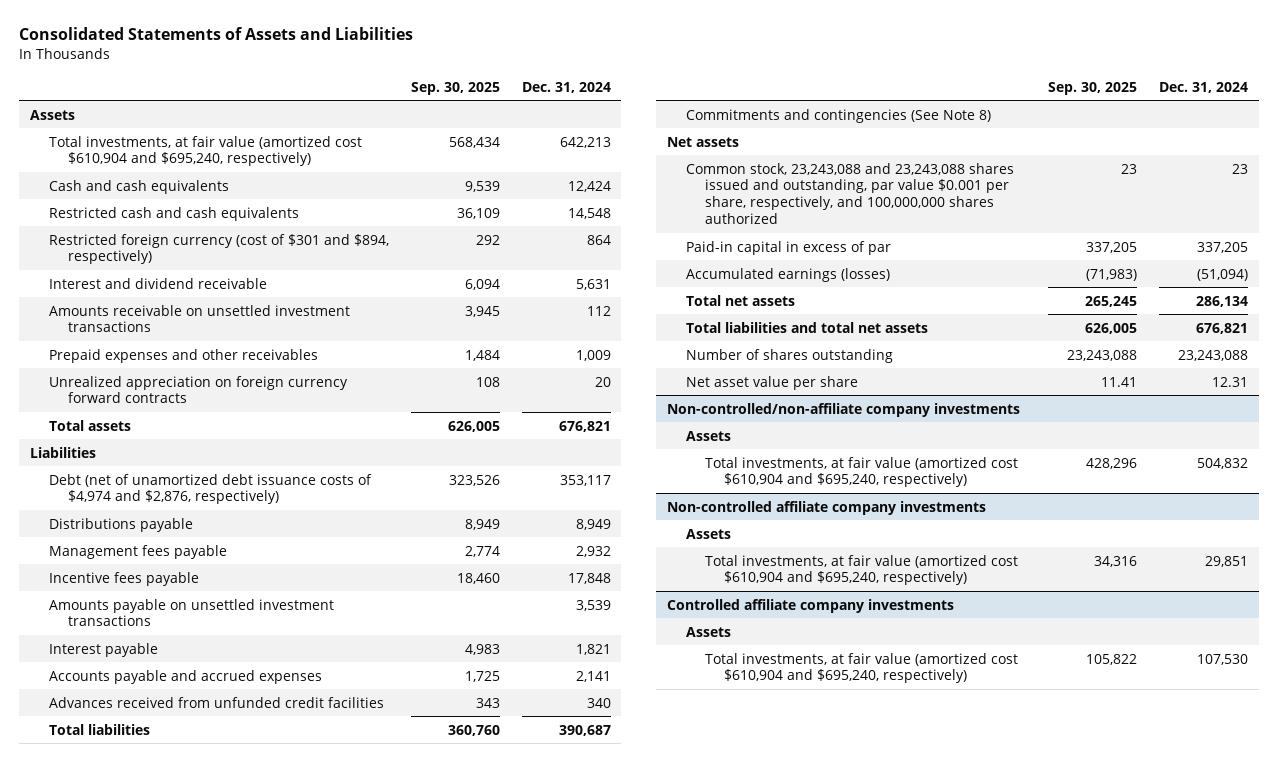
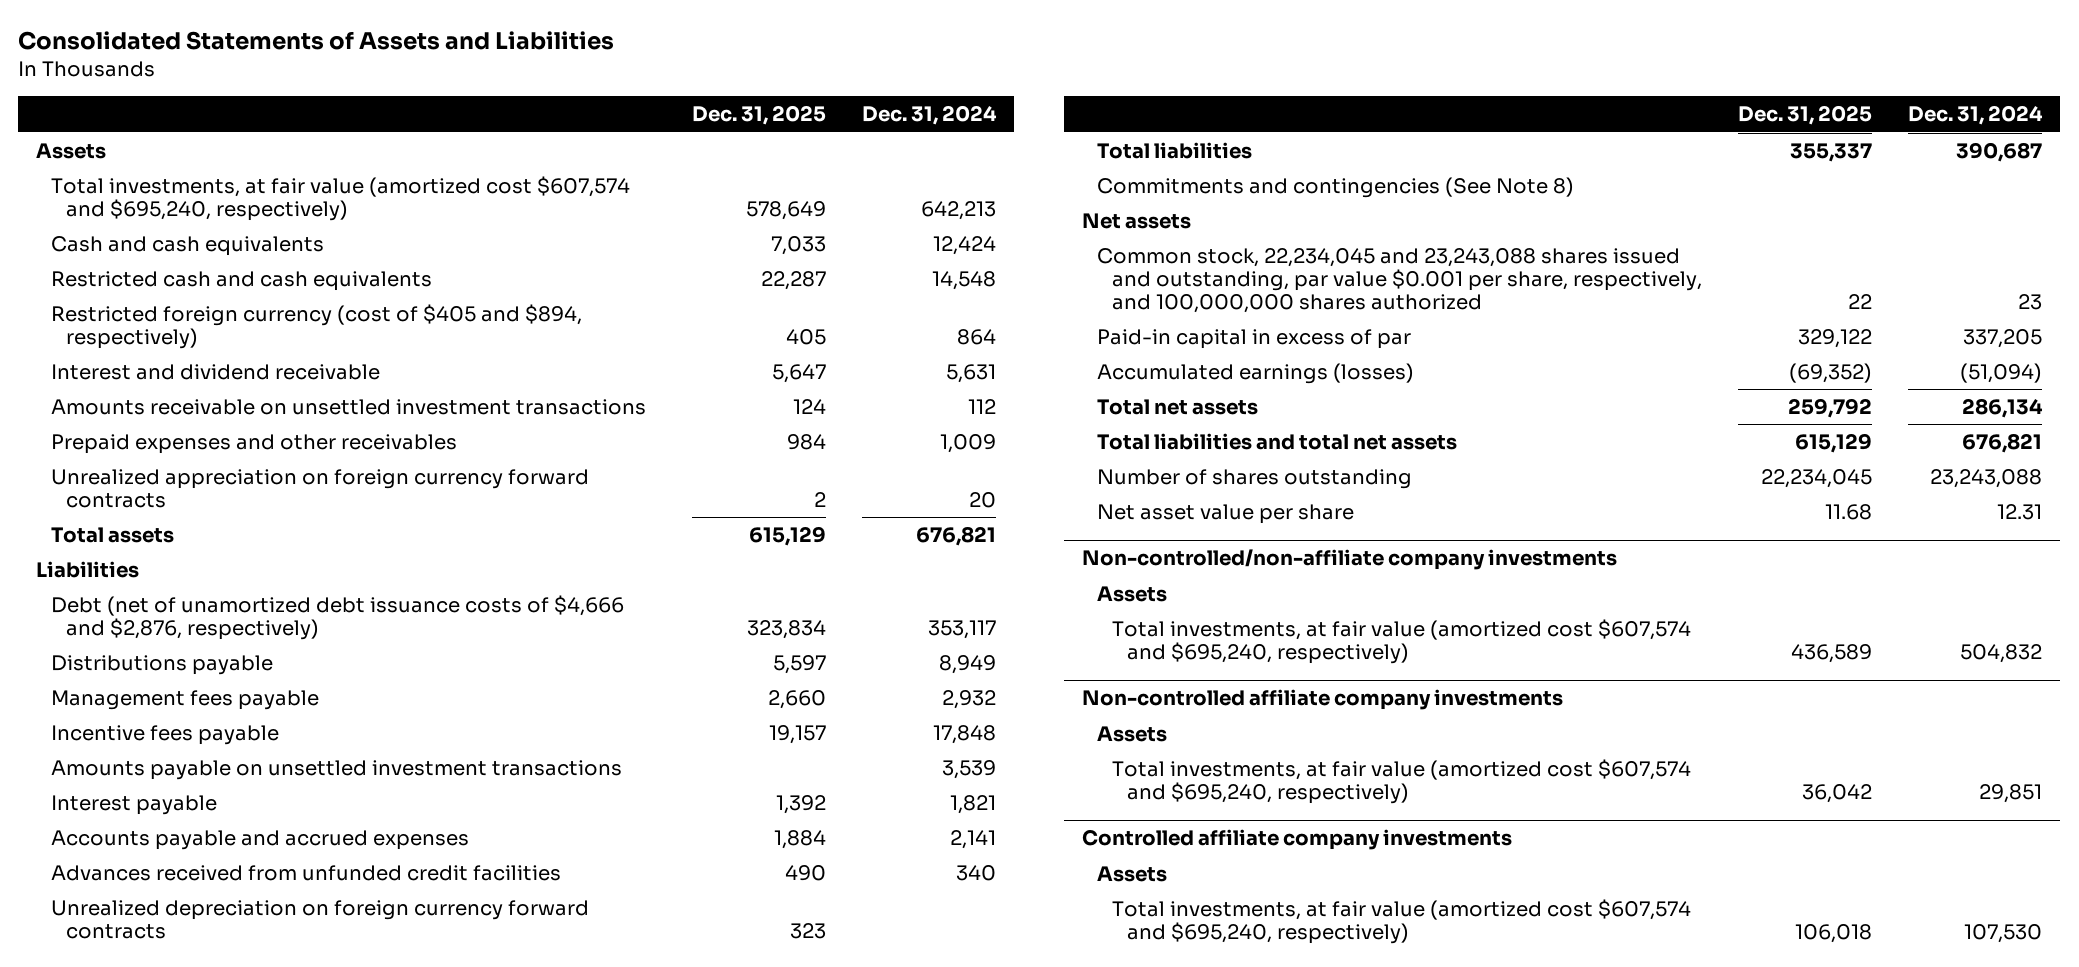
[410,81,500,95] Sep. 30, 2025 -> none
none -> [692,105,827,126] Dec. 31, 2025
[48,135,362,167] Total investments, at fair value (amortized cost $610,904 and $695,240, respectively) -> [51,175,631,221] Total investments, at fair value (amortized cost $607,574 and $695,240, respectively)
[48,233,389,265] Restricted foreign currency (cost of $301 and $894, respectively) -> [51,303,583,349] Restricted foreign currency (cost of $405 and $894, respectively)
[48,473,372,505] Debt (net of unamortized debt issuance costs of $4,974 and $2,876, respectively) -> [51,594,625,640] Debt (net of unamortized debt issuance costs of $4,666 and $2,876, respectively)
none -> [51,899,590,939] Unrealized depreciation on foreign currency forward contracts
[686,162,1015,225] Common stock, 23,243,088 and 23,243,088 shares issued and outstanding, par value $0.001 per share, respectively, and 100,000,000 shares authorized -> [1097,247,1703,313] Common stock, 22,234,045 and 23,243,088 shares issued and outstanding, par value $0.001 per share, respectively, and 100,000,000 shares authorized
[705,456,1019,488] Total investments, at fair value (amortized cost $610,904 and $695,240, respectively) -> [1112,618,1692,664] Total investments, at fair value (amortized cost $607,574 and $695,240, respectively)
[705,554,1019,586] Total investments, at fair value (amortized cost $610,904 and $695,240, respectively) -> [1112,758,1692,804] Total investments, at fair value (amortized cost $607,574 and $695,240, respectively)
[705,652,1019,684] Total investments, at fair value (amortized cost $610,904 and $695,240, respectively) -> [1112,898,1692,944] Total investments, at fair value (amortized cost $607,574 and $695,240, respectively)

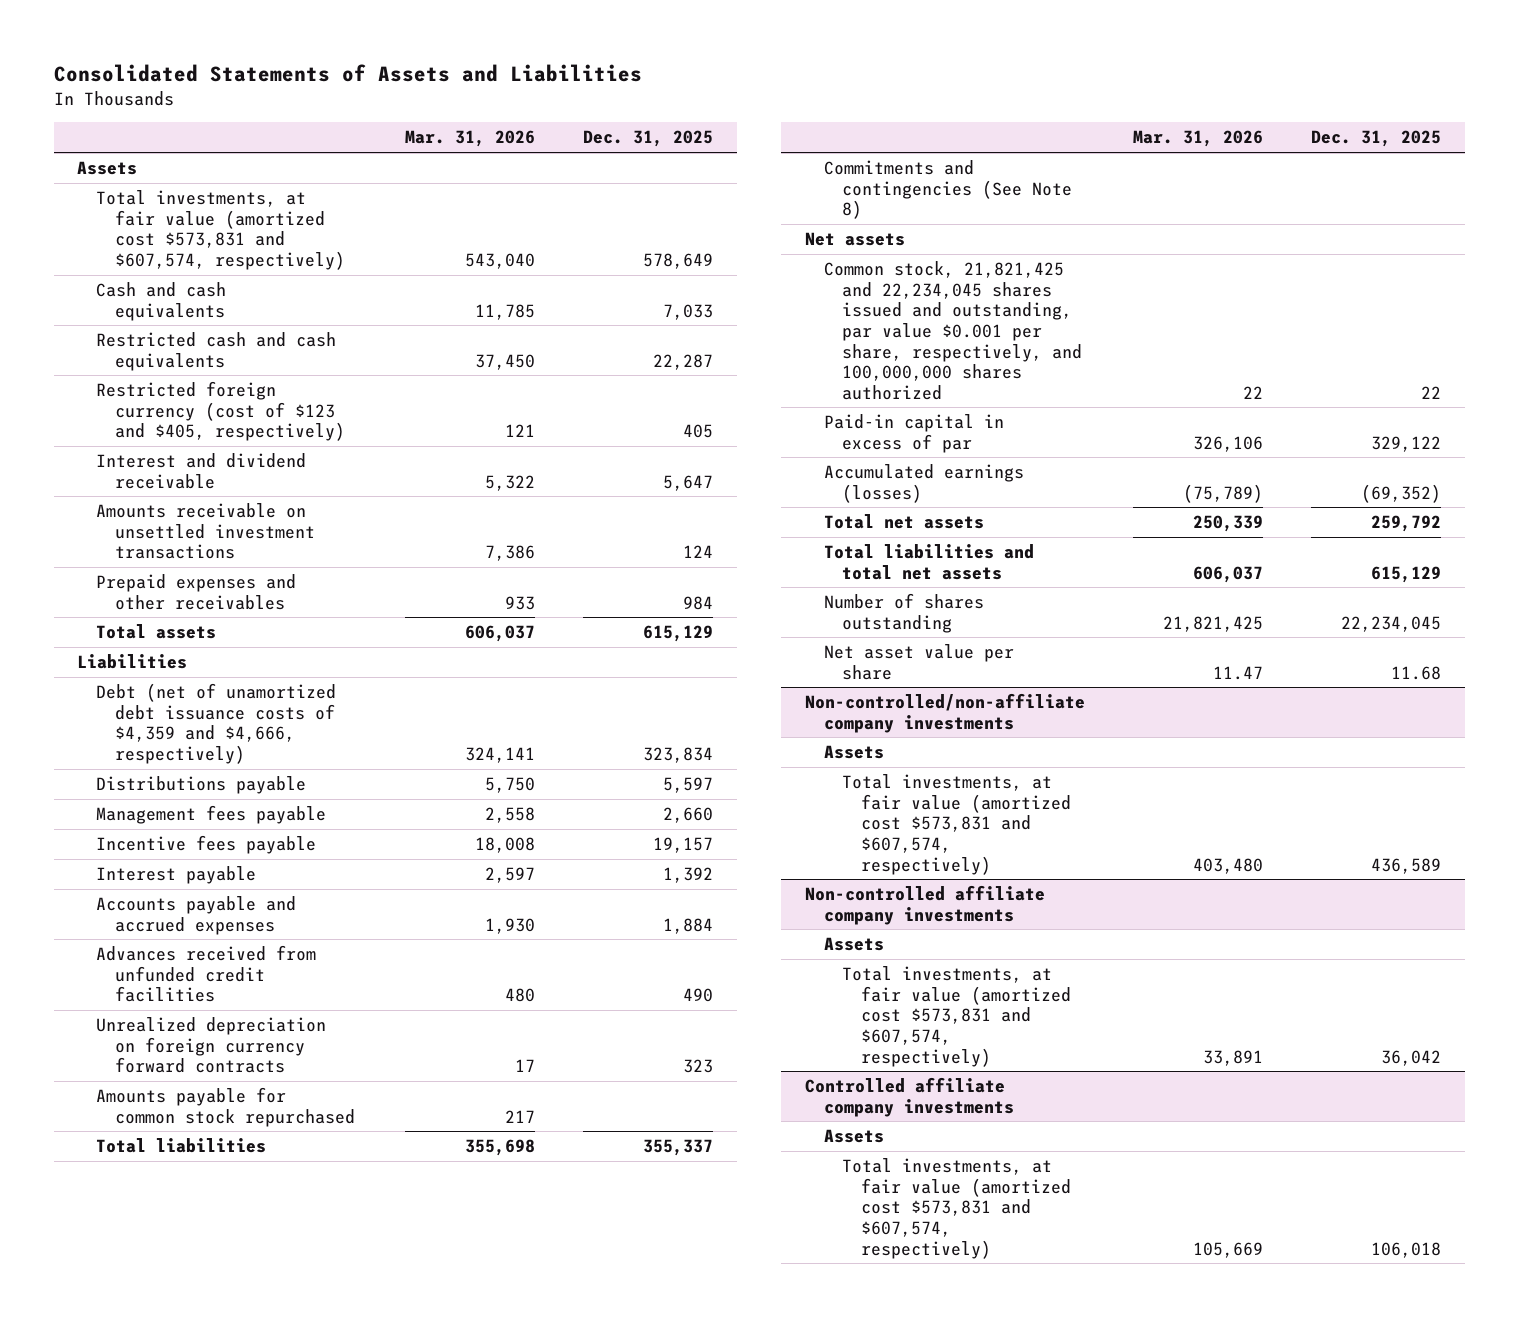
[862,105,998,126] Dec. 31, 2024 -> none
none -> [405,130,536,148] Mar. 31, 2026
[51,175,631,221] Total investments, at fair value (amortized cost $607,574 and $695,240, respectively) -> [96,190,345,270] Total investments, at fair value (amortized cost $573,831 and $607,574, respectively)
[51,303,583,349] Restricted foreign currency (cost of $405 and $894, respectively) -> [96,381,345,442] Restricted foreign currency (cost of $123 and $405, respectively)
[51,468,590,508] Unrealized appreciation on foreign currency forward contracts -> none
[51,594,625,640] Debt (net of unamortized debt issuance costs of $4,666 and $2,876, respectively) -> [96,683,337,764] Debt (net of unamortized debt issuance costs of $4,359 and $4,666, respectively)
[51,759,623,780] Amounts payable on unsettled investment transactions -> none
none -> [96,1087,355,1127] Amounts payable for common stock repurchased
[1097,247,1703,313] Common stock, 22,234,045 and 23,243,088 shares issued and outstanding, par value $0.001 per share, respectively, and 100,000,000 shares authorized -> [823,261,1083,400] Common stock, 21,821,425 and 22,234,045 shares issued and outstanding, par value $0.001 per share, respectively, and 100,000,000 shares authorized
[1112,618,1692,664] Total investments, at fair value (amortized cost $607,574 and $695,240, respectively) -> [842,774,1071,875] Total investments, at fair value (amortized cost $573,831 and $607,574, respectively)
[1112,758,1692,804] Total investments, at fair value (amortized cost $607,574 and $695,240, respectively) -> [842,966,1071,1067] Total investments, at fair value (amortized cost $573,831 and $607,574, respectively)
[1112,898,1692,944] Total investments, at fair value (amortized cost $607,574 and $695,240, respectively) -> [842,1158,1071,1259] Total investments, at fair value (amortized cost $573,831 and $607,574, respectively)

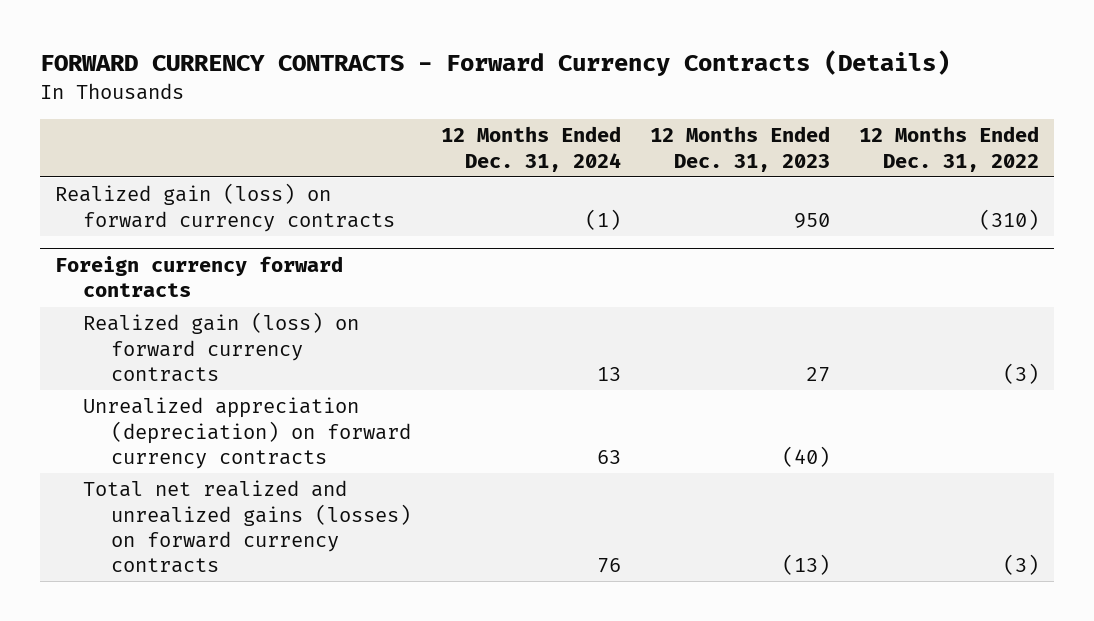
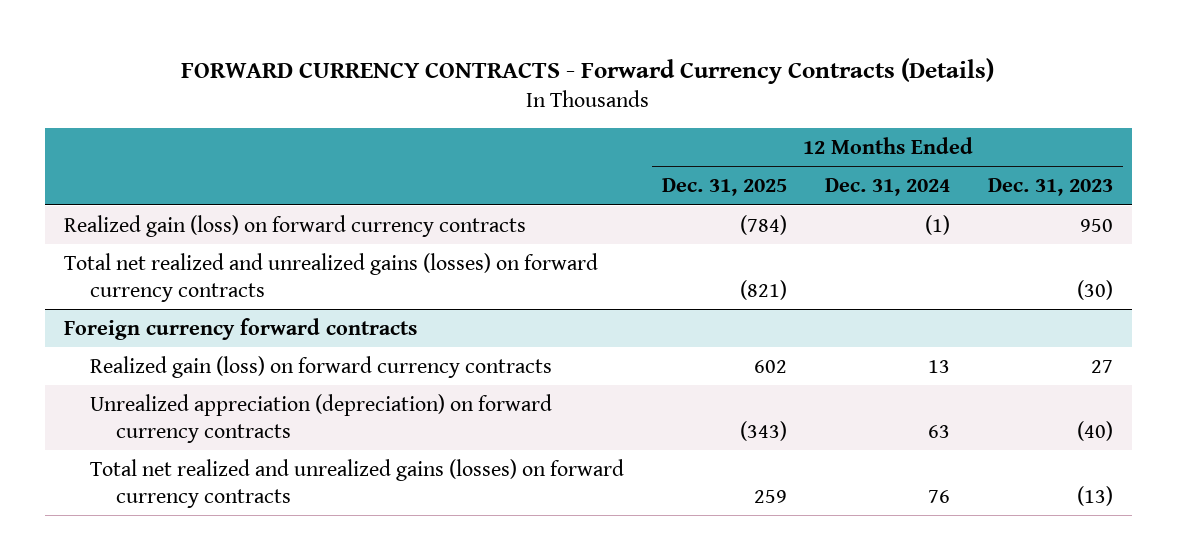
[859,126,1040,172] 12 Months Ended Dec. 31, 2022 -> none
none -> [661,178,787,197] Dec. 31, 2025
none -> [63,252,598,302] Total net realized and unrealized gains (losses) on forward currency contracts

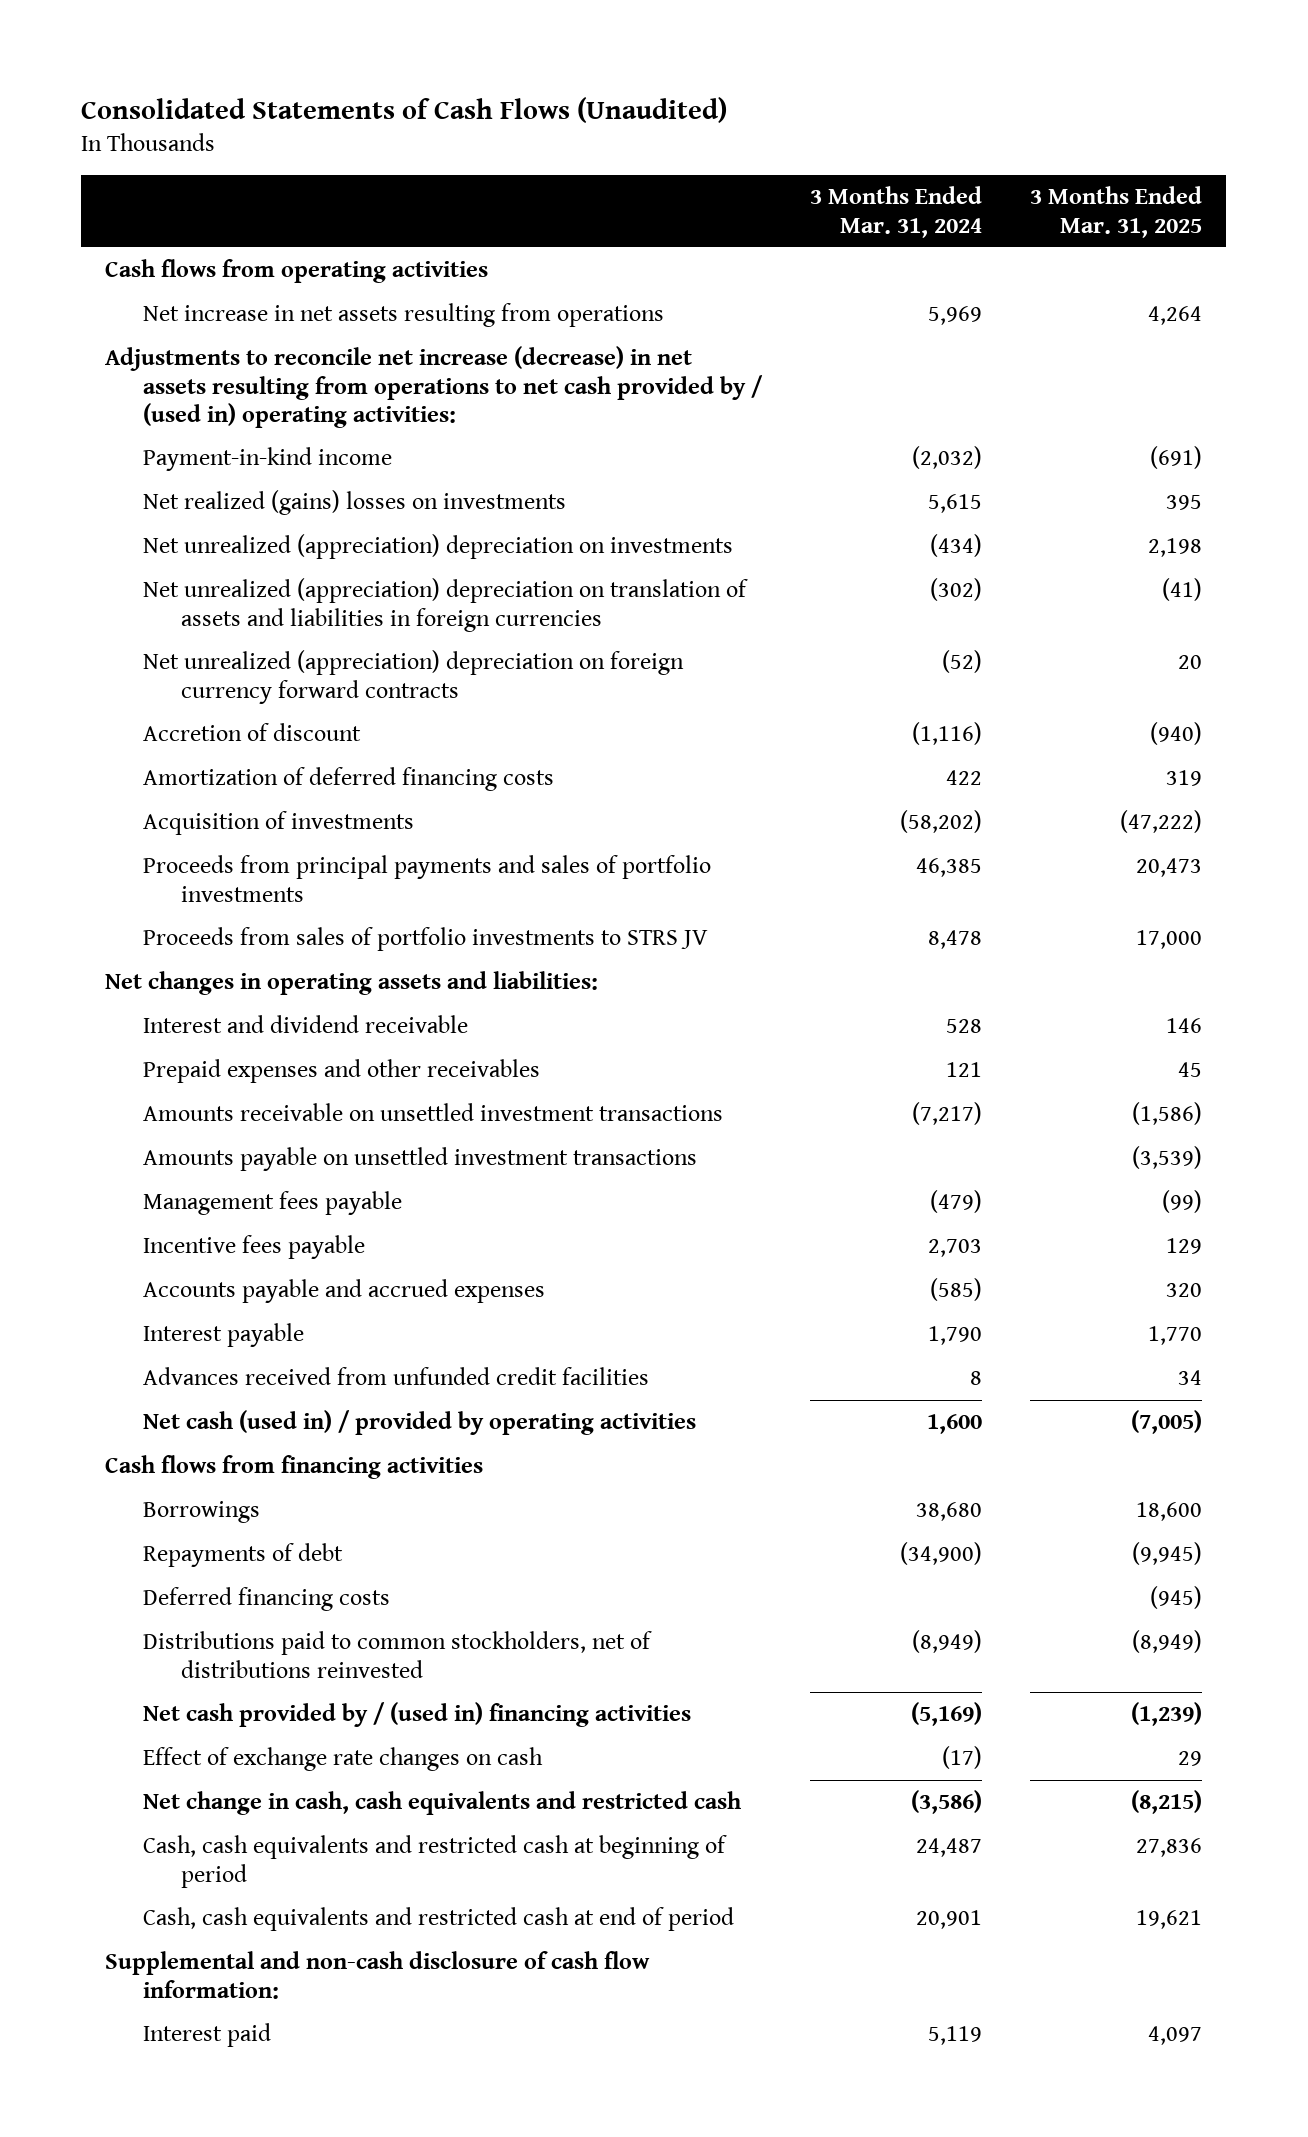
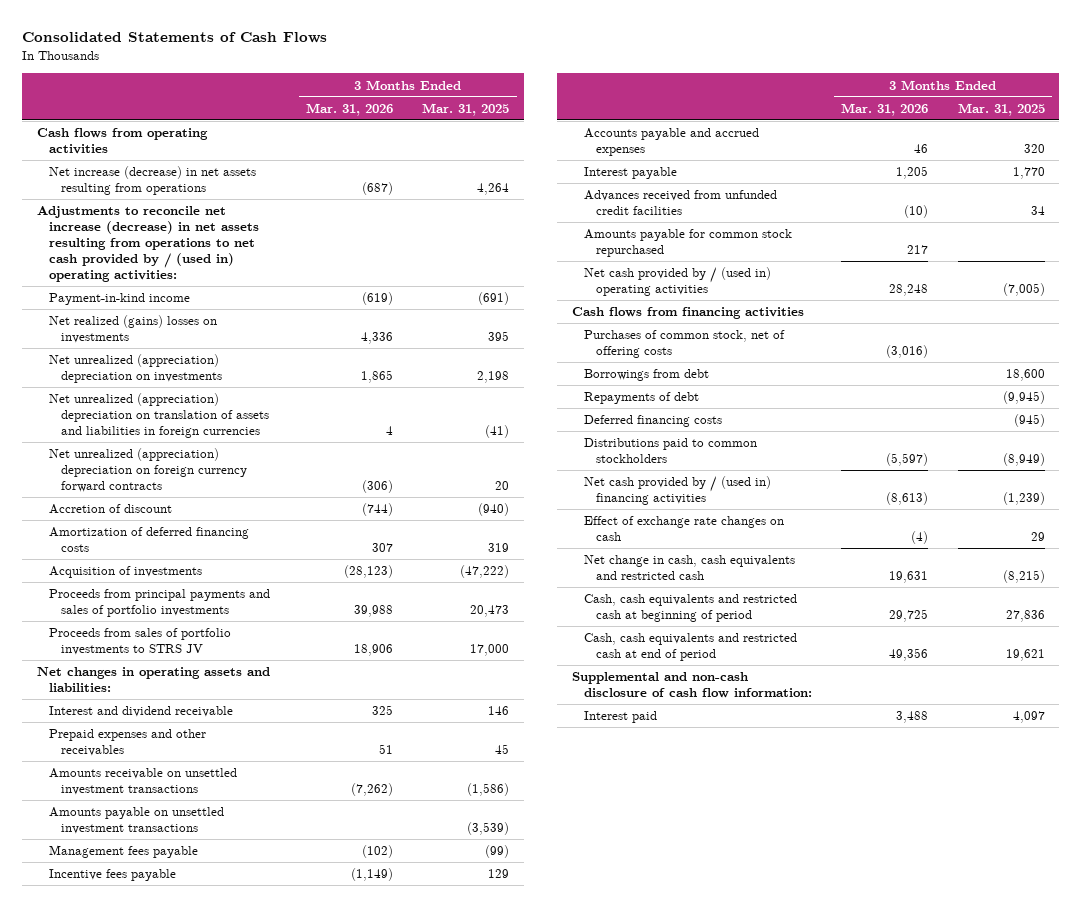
[81,96,728,123] Consolidated Statements of Cash Flows (Unaudited) -> [21,32,327,44] Consolidated Statements of Cash Flows
[810,186,983,238] 3 Months Ended Mar. 31, 2024 -> none
none -> [305,102,393,116] Mar. 31, 2026
[143,303,665,328] Net increase in net assets resulting from operations -> [48,166,256,196] Net increase (decrease) in net assets resulting from operations
none -> [583,229,792,258] Amounts payable for common stock repurchased
[143,1410,697,1436] Net cash (used in) / provided by operating activities -> [583,267,771,297] Net cash provided by / (used in) operating activities
none -> [583,330,785,359] Purchases of common stock, net of offering costs
[143,1501,261,1524] Borrowings -> [583,369,709,382] Borrowings from debt
[143,1631,653,1678] Distributions paid to common stockholders, net of distributions reinvested -> [583,438,757,464] Distributions paid to common stockholders

